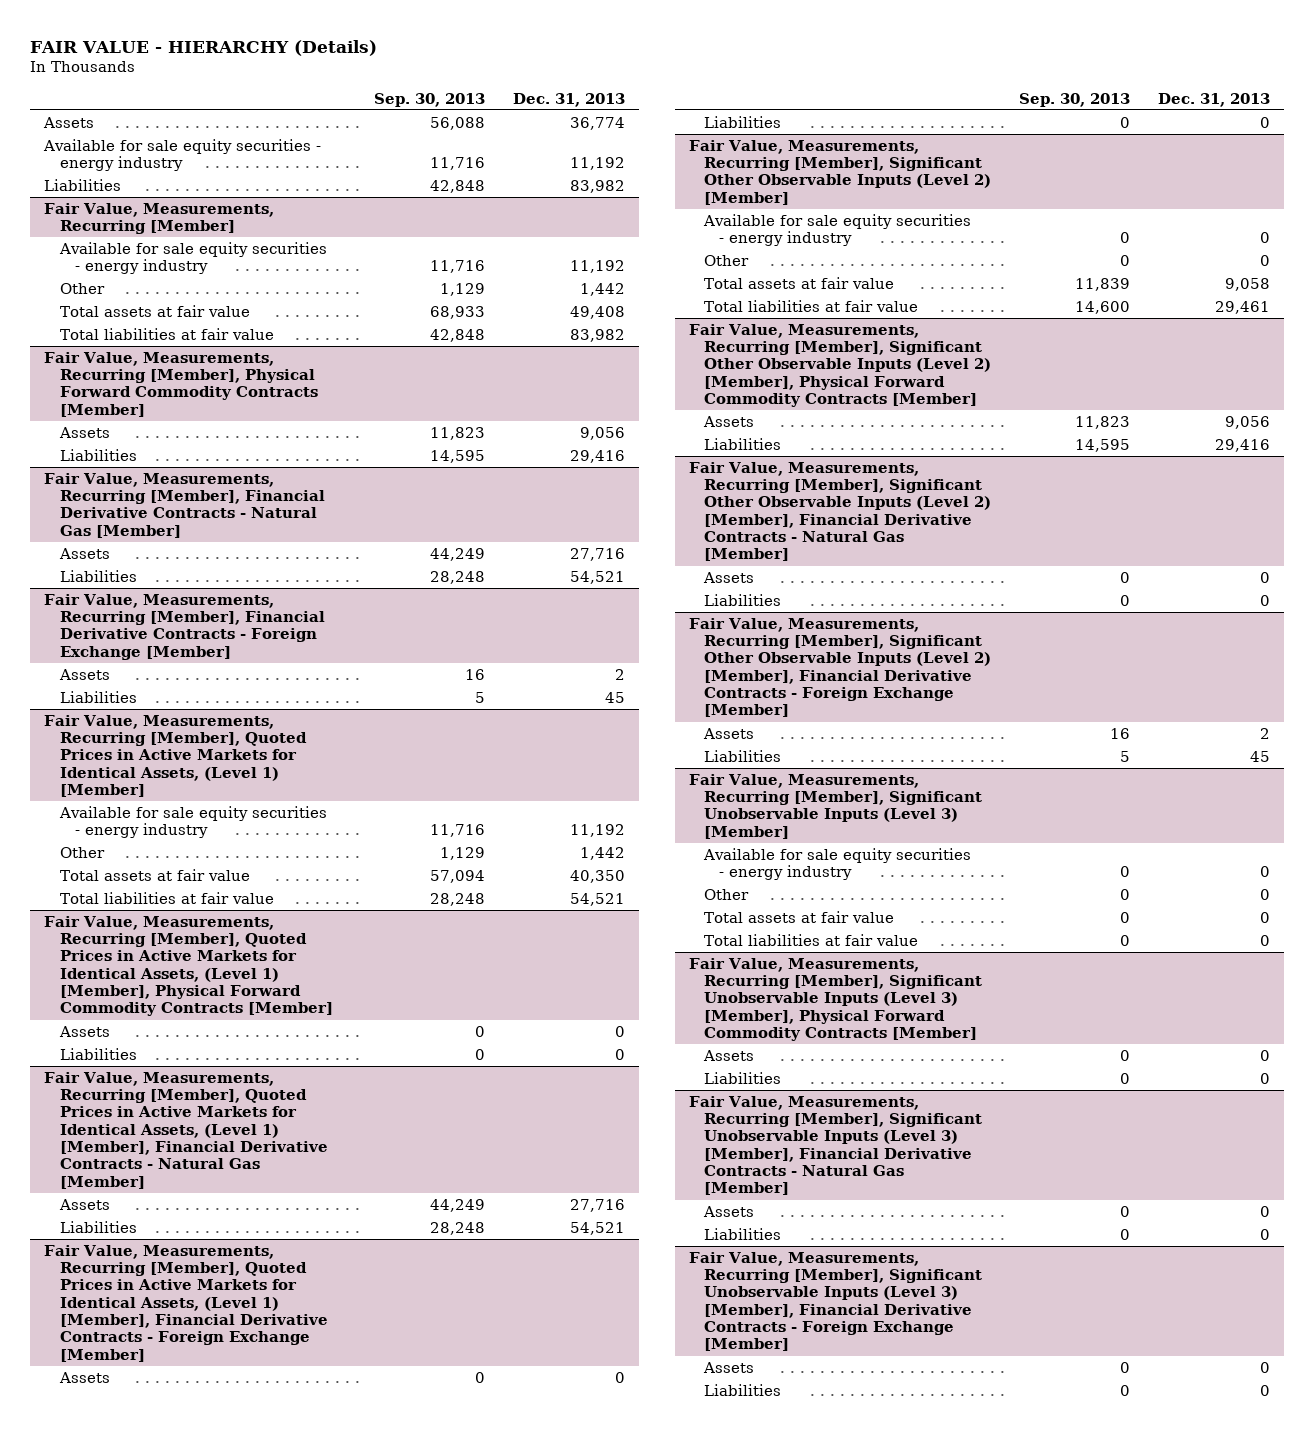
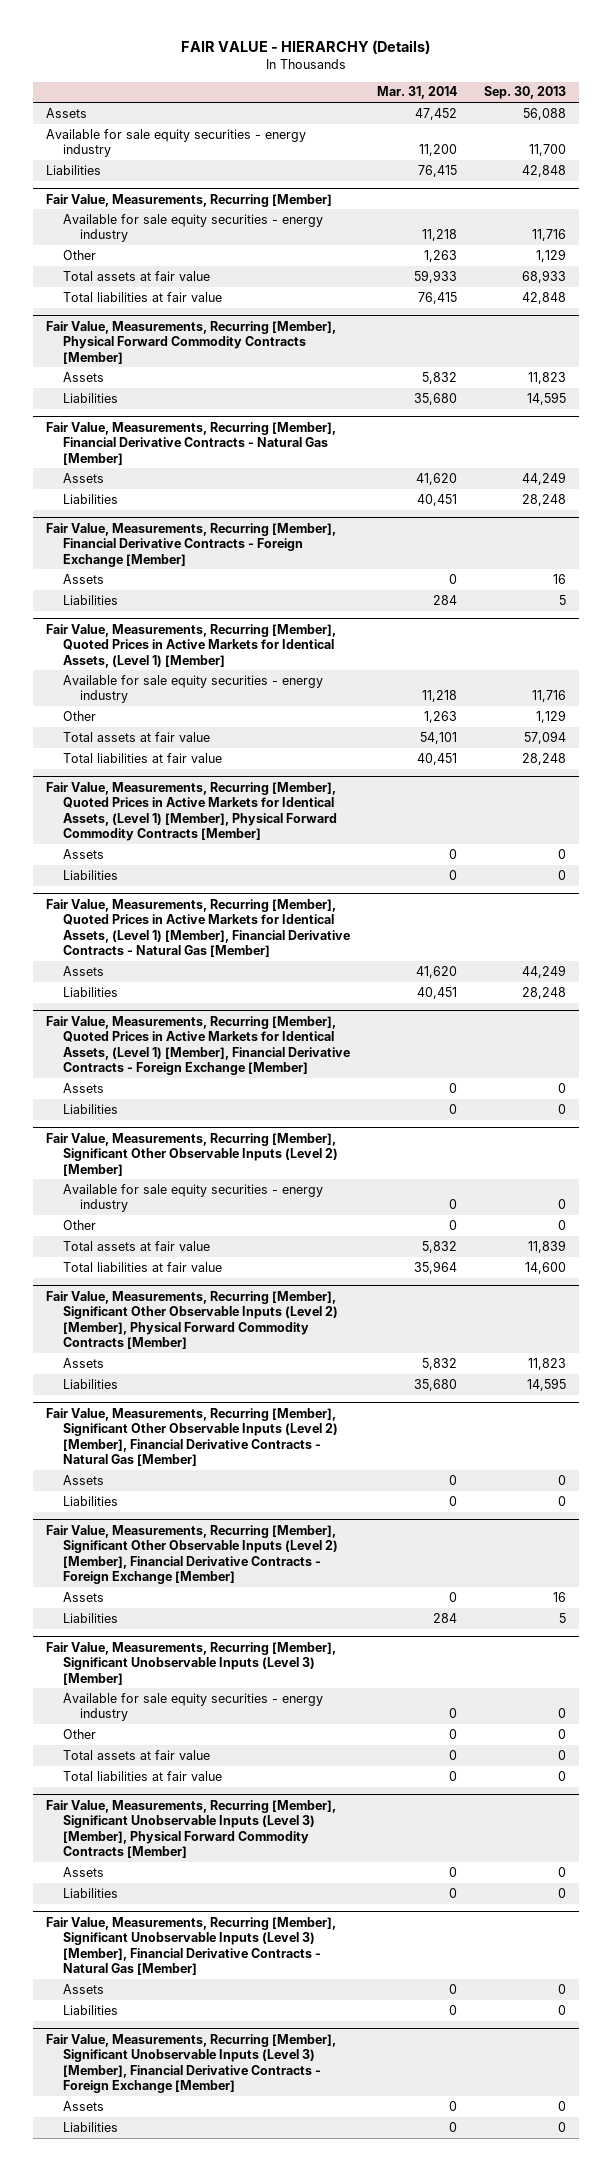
[513,92,626,107] Dec. 31, 2013 -> none
none -> [376,86,457,100] Mar. 31, 2014
[430,157,486,171] 11,716 -> [528,144,566,157] 11,700

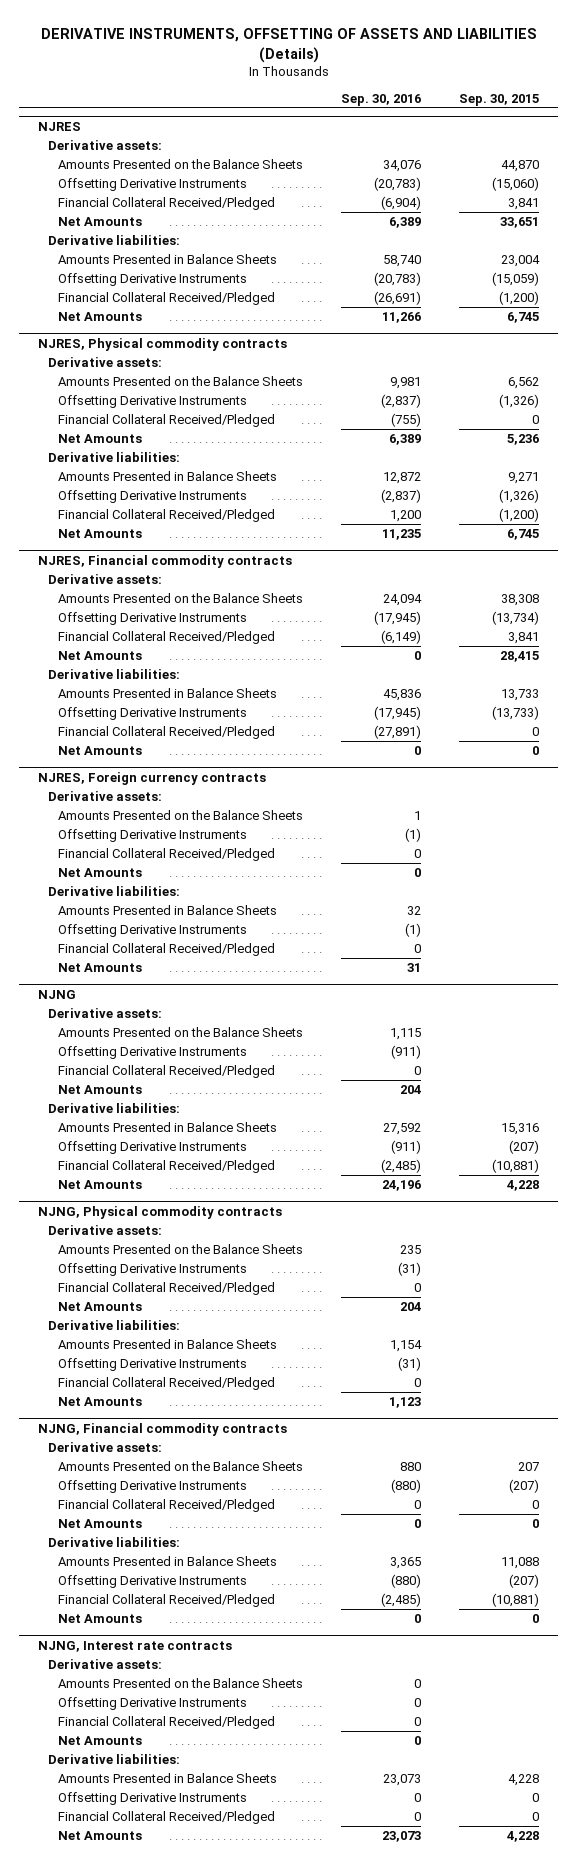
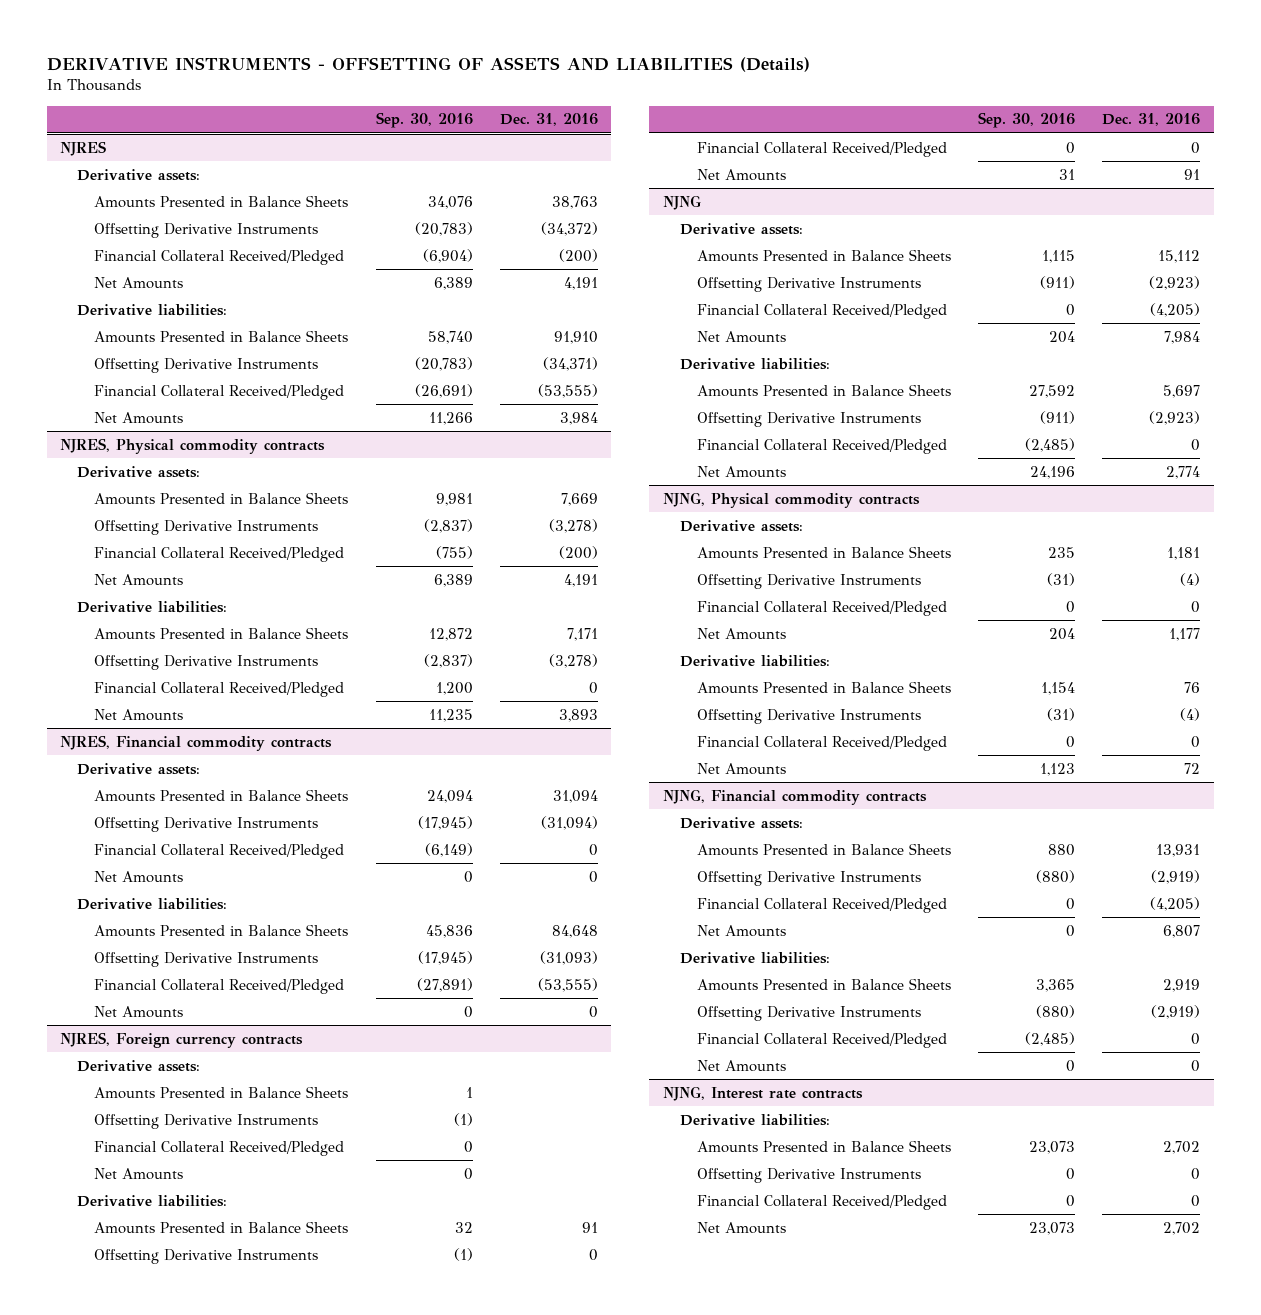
[40,27,537,63] DERIVATIVE INSTRUMENTS, OFFSETTING OF ASSETS AND LIABILITIES (Details) -> [46,57,810,73] DERIVATIVE INSTRUMENTS - OFFSETTING OF ASSETS AND LIABILITIES (Details)
[459,93,540,106] Sep. 30, 2015 -> none
none -> [499,113,598,127] Dec. 31, 2016
[58,159,304,170] Amounts Presented on the Balance Sheets -> [94,194,349,208] Amounts Presented in Balance Sheets
[58,376,304,387] Amounts Presented on the Balance Sheets -> [94,491,349,505] Amounts Presented in Balance Sheets
[58,593,304,604] Amounts Presented on the Balance Sheets -> [94,788,349,802] Amounts Presented in Balance Sheets
[58,810,304,821] Amounts Presented on the Balance Sheets -> [94,1085,349,1099] Amounts Presented in Balance Sheets
[58,1027,304,1038] Amounts Presented on the Balance Sheets -> [696,248,951,262] Amounts Presented in Balance Sheets
[58,1244,304,1255] Amounts Presented on the Balance Sheets -> [696,545,951,559] Amounts Presented in Balance Sheets
[58,1461,304,1472] Amounts Presented on the Balance Sheets -> [696,842,951,856] Amounts Presented in Balance Sheets
[48,1659,163,1670] Derivative assets: -> none
[58,1678,304,1689] Amounts Presented on the Balance Sheets -> none
[58,1697,248,1711] Offsetting Derivative Instruments -> none
[58,1716,276,1730] Financial Collateral Received/Pledged -> none
[58,1736,143,1746] Net Amounts -> none

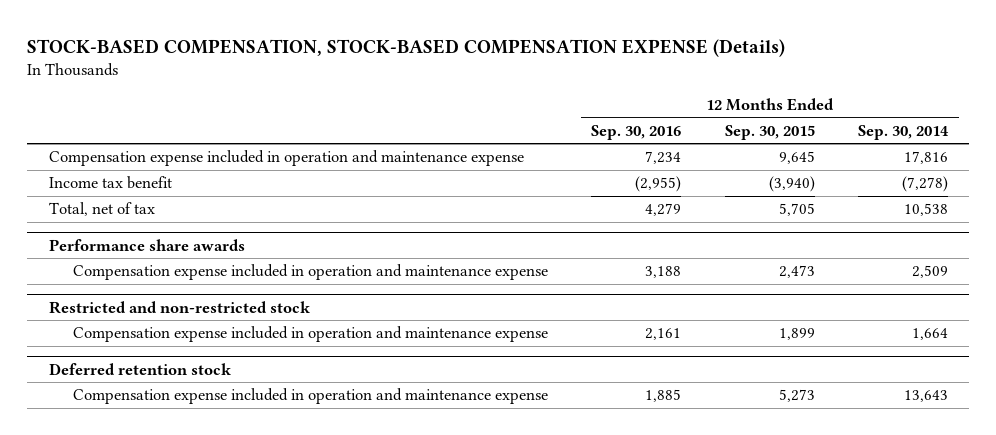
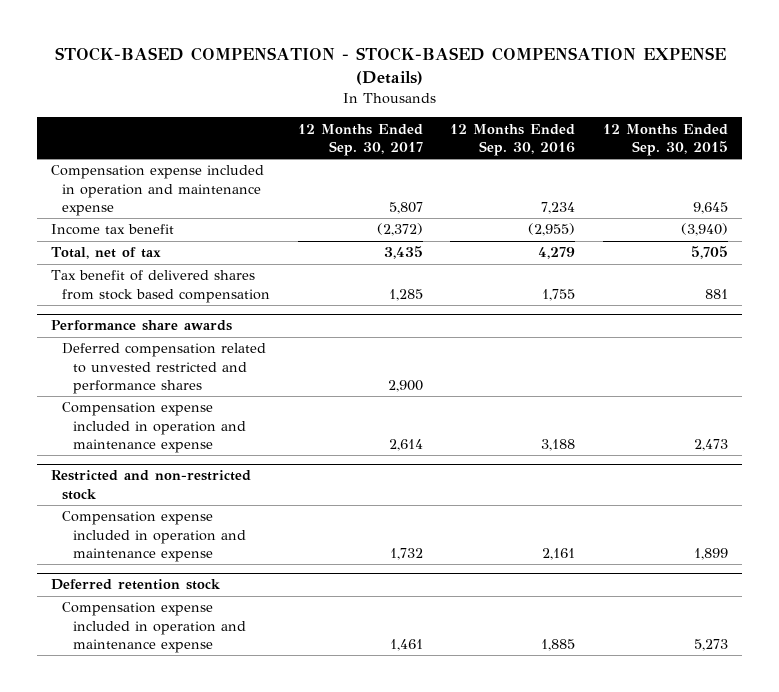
[26,38,785,57] STOCK-BASED COMPENSATION, STOCK-BASED COMPENSATION EXPENSE (Details) -> [54,47,726,85] STOCK-BASED COMPENSATION - STOCK-BASED COMPENSATION EXPENSE (Details)
[857,124,949,140] Sep. 30, 2014 -> none
none -> [297,123,423,156] 12 Months Ended Sep. 30, 2017
none -> [51,270,271,303] Tax benefit of delivered shares from stock based compensation
none -> [62,343,267,394] Deferred compensation related to unvested restricted and performance shares

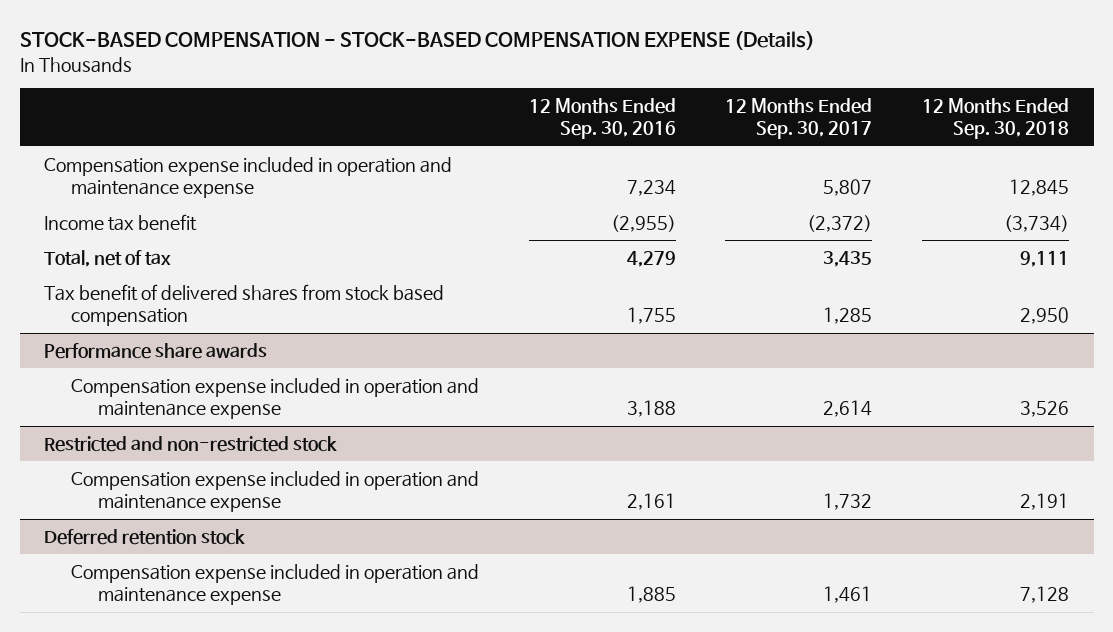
[603,123,729,156] 12 Months Ended Sep. 30, 2015 -> none
none -> [921,98,1069,140] 12 Months Ended Sep. 30, 2018
[62,343,267,394] Deferred compensation related to unvested restricted and performance shares -> none

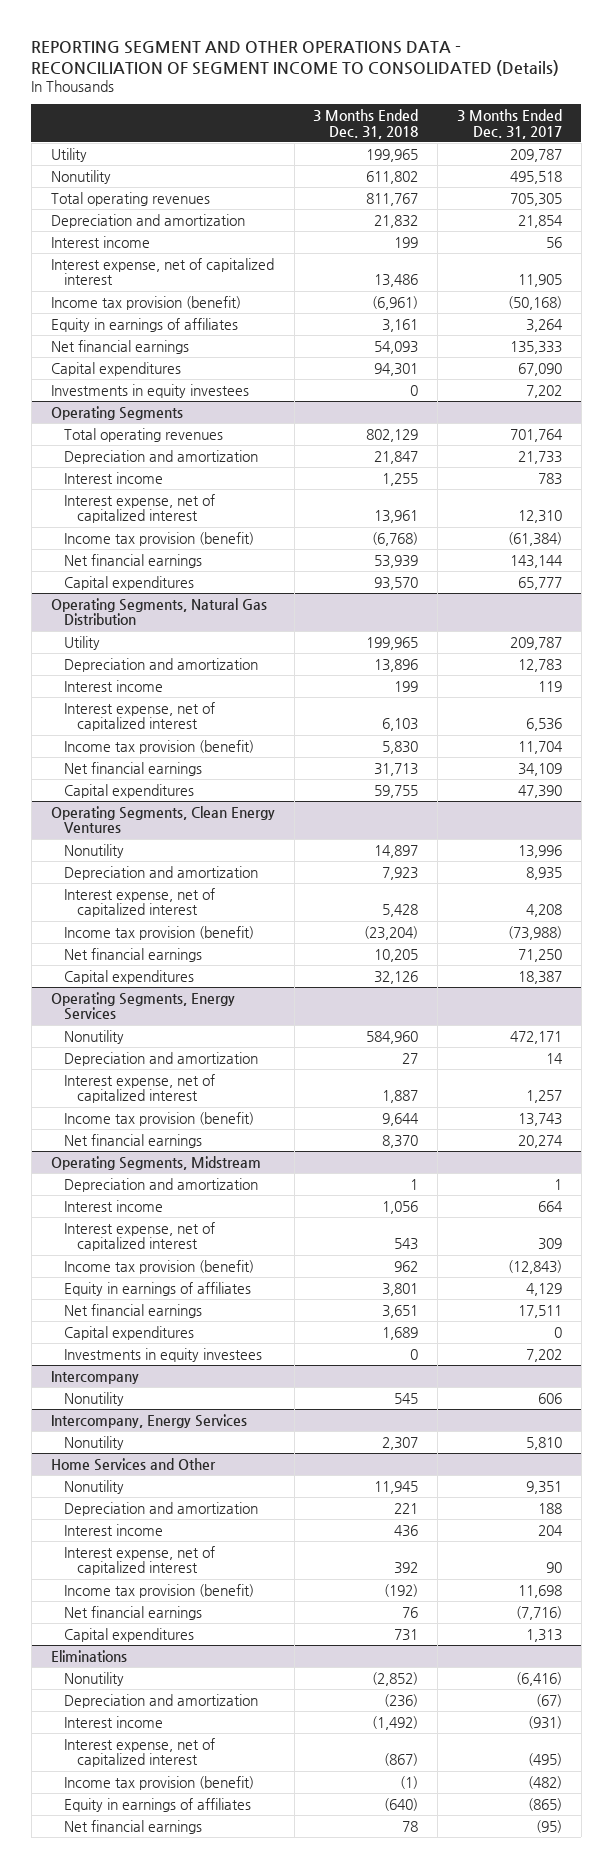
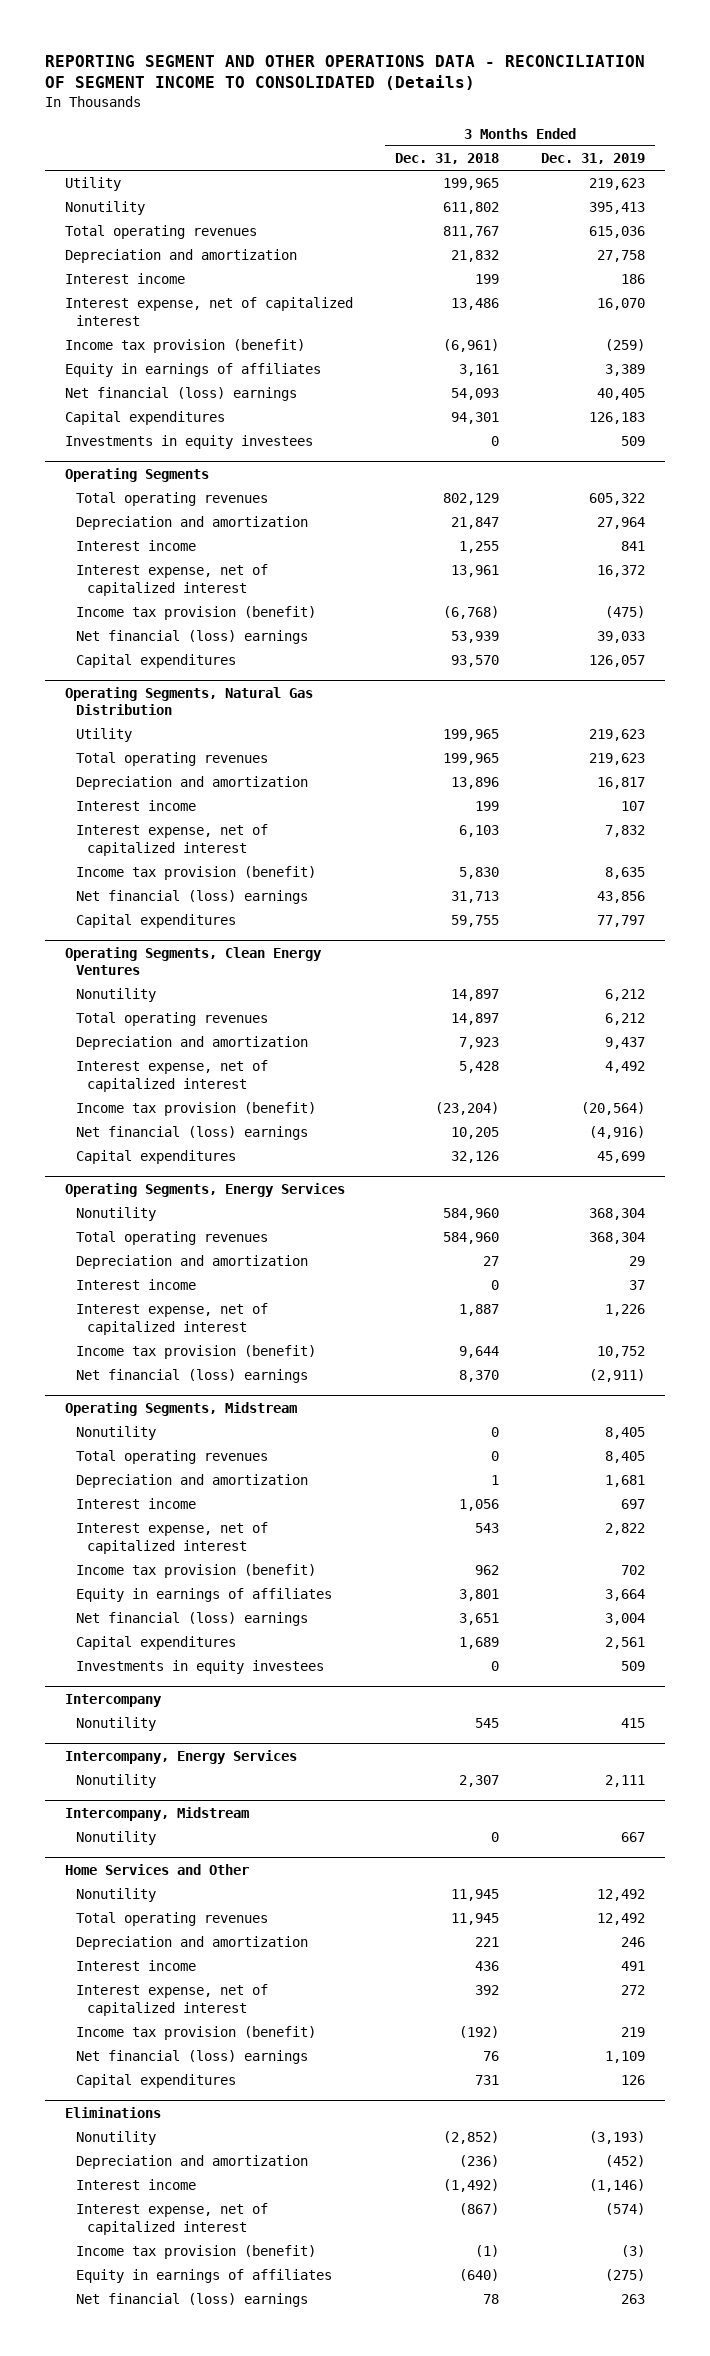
[456,108,562,139] 3 Months Ended Dec. 31, 2017 -> none
none -> [540,153,645,165] Dec. 31, 2019
[50,339,189,354] Net financial earnings -> [65,387,298,402] Net financial (loss) earnings
[64,553,203,568] Net financial earnings -> [76,630,309,645] Net financial (loss) earnings
none -> [76,752,269,767] Total operating revenues
[64,761,203,776] Net financial earnings -> [76,890,309,905] Net financial (loss) earnings
none -> [76,1012,269,1027] Total operating revenues
[64,947,203,962] Net financial earnings -> [76,1126,309,1141] Net financial (loss) earnings
none -> [76,1231,269,1246] Total operating revenues
none -> [76,1279,197,1291] Interest income
[64,1133,203,1148] Net financial earnings -> [76,1369,309,1384] Net financial (loss) earnings
none -> [76,1426,157,1441] Nonutility
none -> [76,1450,269,1465] Total operating revenues
[64,1303,203,1318] Net financial earnings -> [76,1612,309,1627] Net financial (loss) earnings
none -> [65,1806,250,1821] Intercompany, Midstream
none -> [76,1831,157,1846] Nonutility
none -> [76,1912,269,1927] Total operating revenues
[64,1605,203,1620] Net financial earnings -> [76,2050,309,2065] Net financial (loss) earnings
[64,1819,203,1834] Net financial earnings -> [76,2293,309,2308] Net financial (loss) earnings

